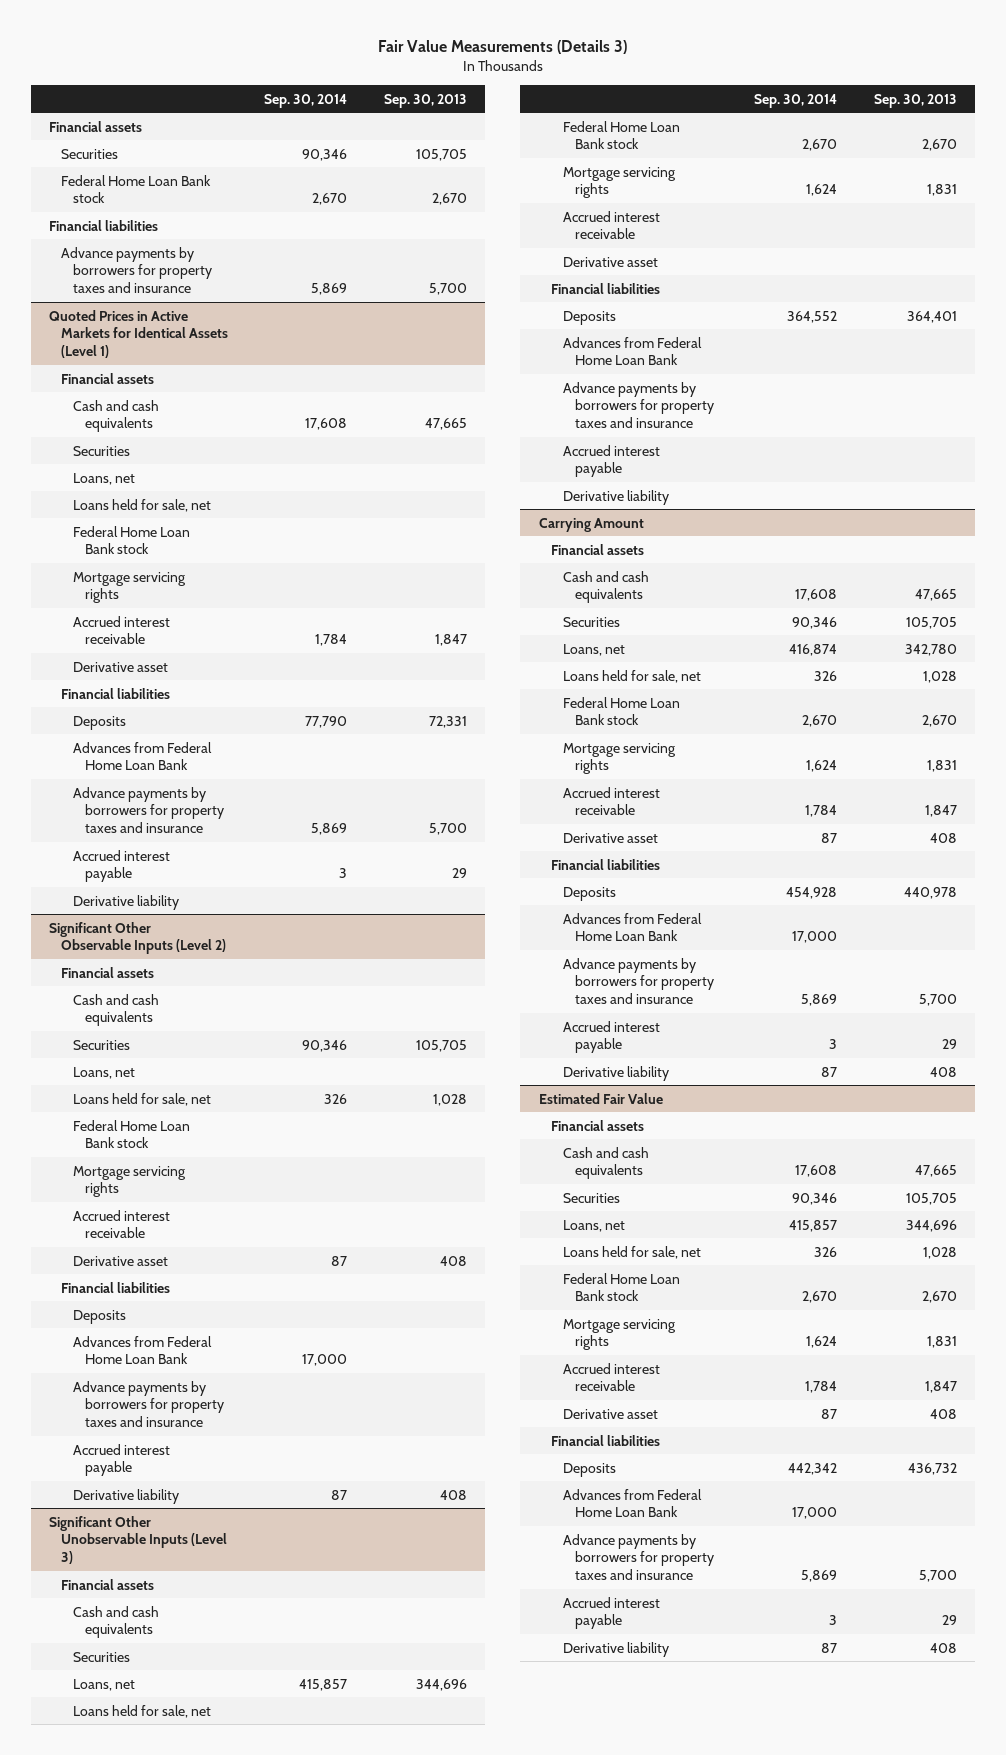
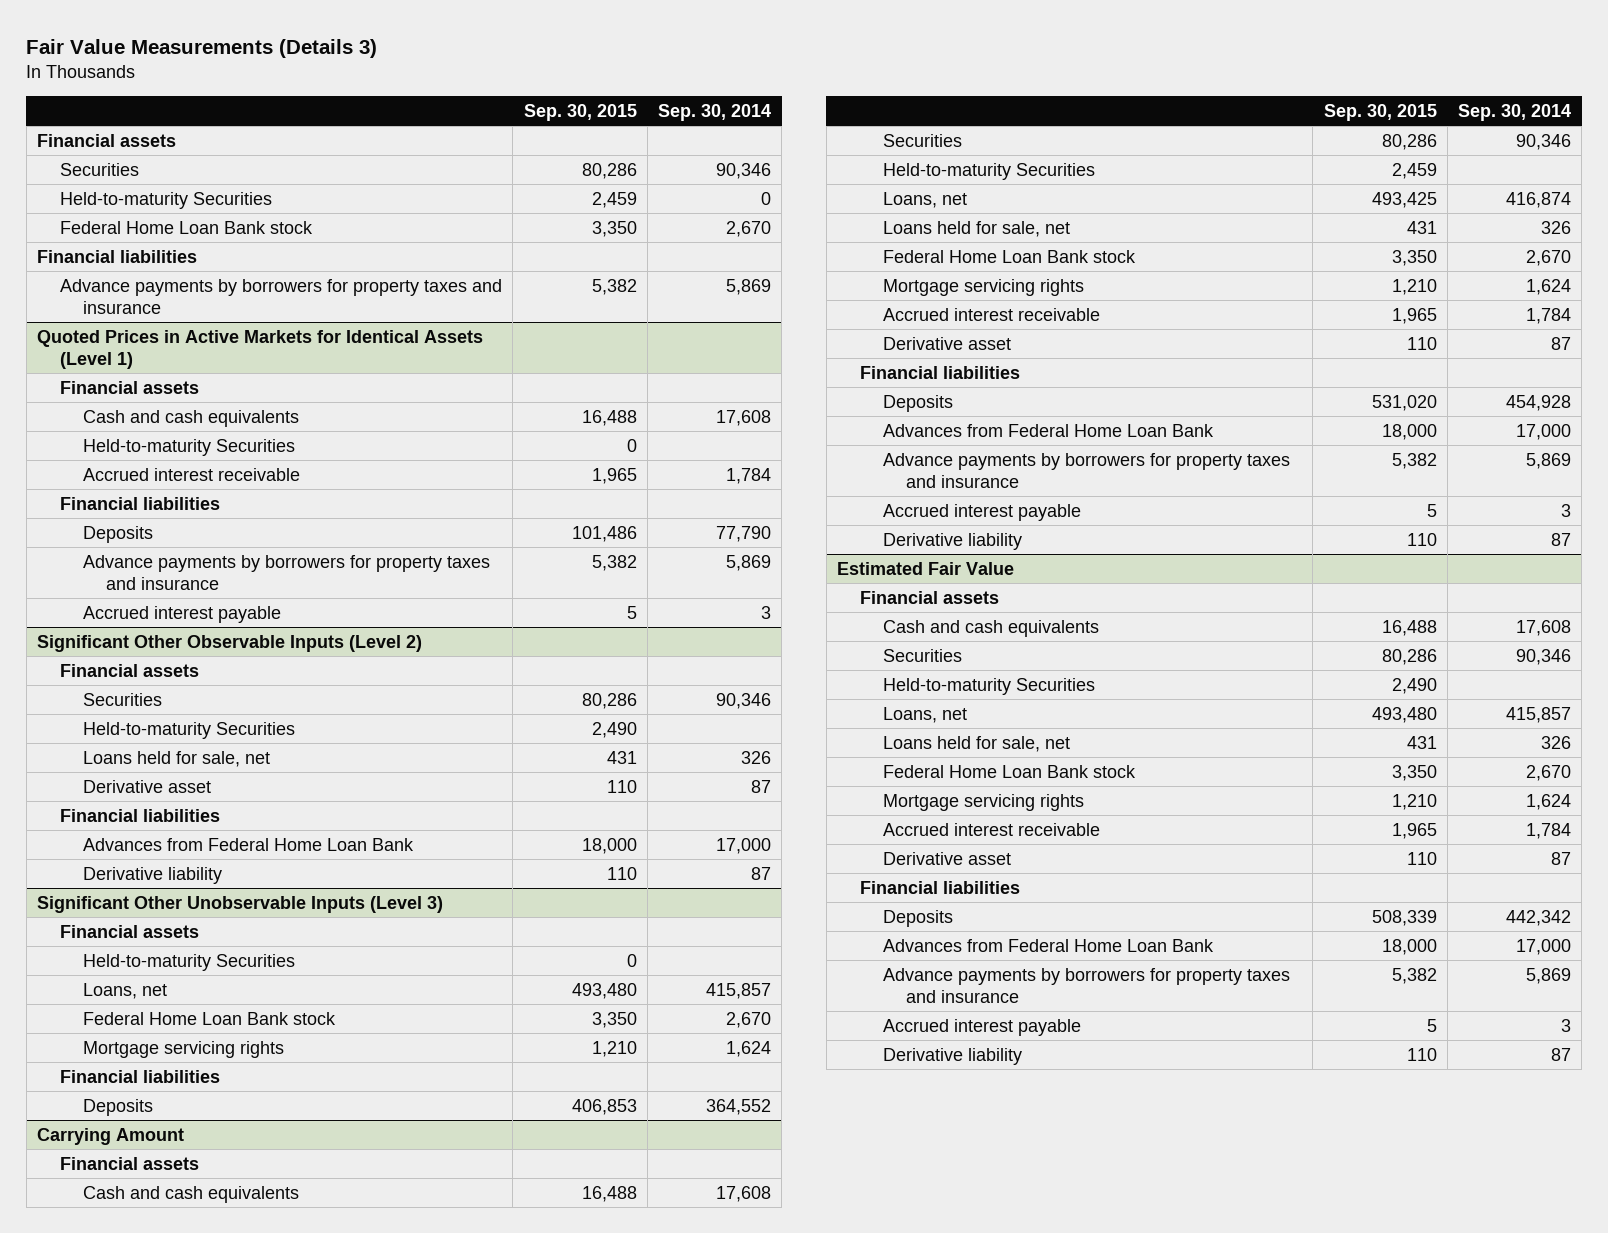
[384,93,468,108] Sep. 30, 2013 -> none
none -> [523,103,637,121] Sep. 30, 2015
none -> [60,191,273,209] Held-to-maturity Securities
[72,445,130,456] Securities -> none
[72,472,135,485] Loans, net -> none
[72,498,211,512] Loans held for sale, net -> none
[72,525,190,555] Federal Home Loan Bank stock -> none
[72,571,186,604] Mortgage servicing rights -> none
none -> [83,438,296,456] Held-to-maturity Securities
[72,661,168,672] Derivative asset -> none
[72,741,212,771] Advances from Federal Home Loan Bank -> none
[72,894,179,910] Derivative liability -> none
[72,993,159,1027] Cash and cash equivalents -> none
[72,1066,135,1079] Loans, net -> none
none -> [83,721,296,739] Held-to-maturity Securities
[72,1119,190,1149] Federal Home Loan Bank stock -> none
[72,1165,186,1198] Mortgage servicing rights -> none
[72,1209,170,1239] Accrued interest receivable -> none
[72,1309,126,1324] Deposits -> none
[72,1380,224,1427] Advance payments by borrowers for property taxes and insurance -> none
[72,1443,170,1477] Accrued interest payable -> none
[72,1605,159,1639] Cash and cash equivalents -> none
[72,1651,130,1662] Securities -> none
none -> [83,953,296,971] Held-to-maturity Securities
[72,1704,211,1718] Loans held for sale, net -> none
[562,210,660,240] Accrued interest receivable -> none
[562,256,658,267] Derivative asset -> none
[562,336,702,366] Advances from Federal Home Loan Bank -> none
[562,381,714,428] Advance payments by borrowers for property taxes and insurance -> none
[562,444,660,478] Accrued interest payable -> none
[562,489,669,505] Derivative liability -> none
none -> [883,162,1096,180] Held-to-maturity Securities
none -> [883,677,1096,695] Held-to-maturity Securities

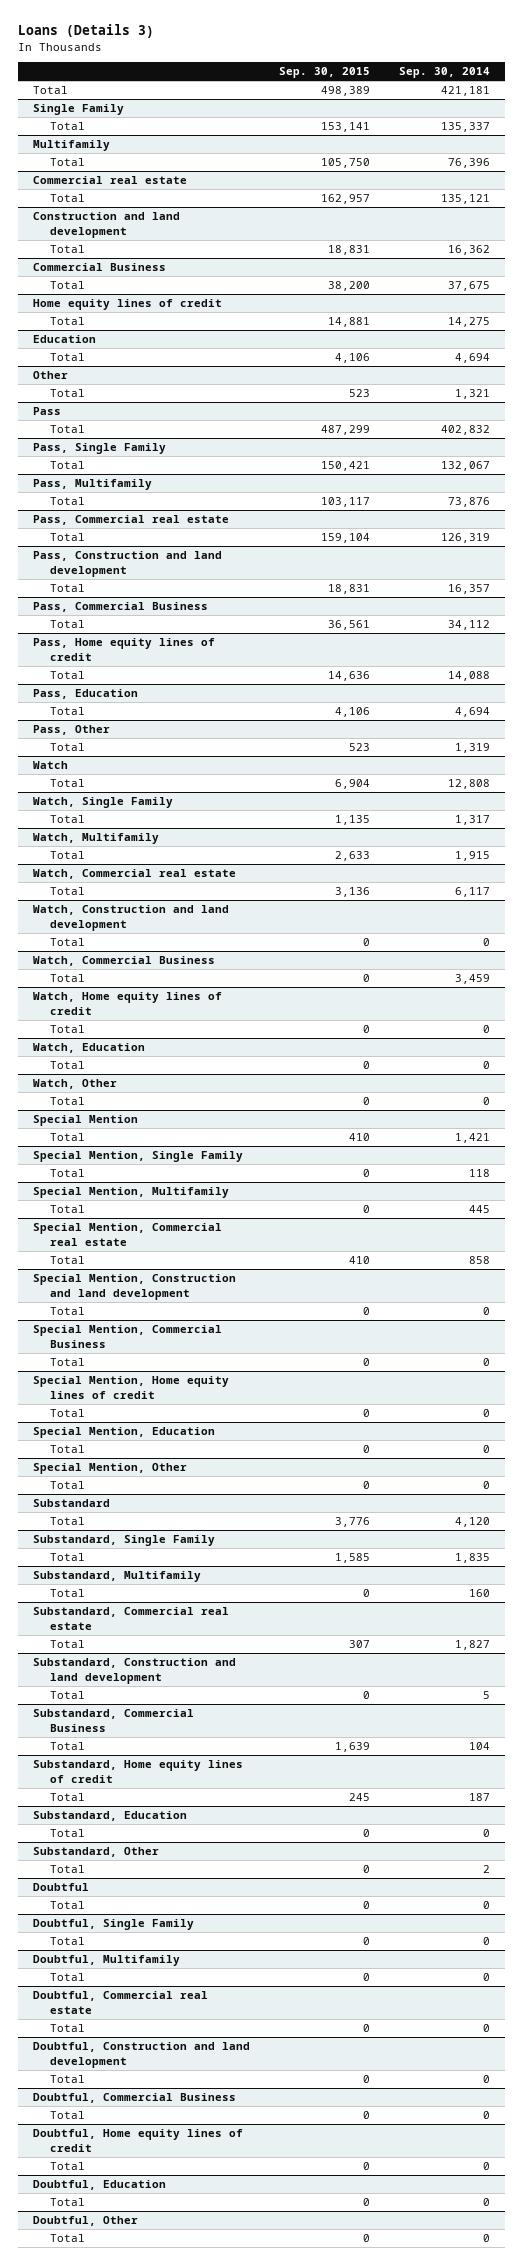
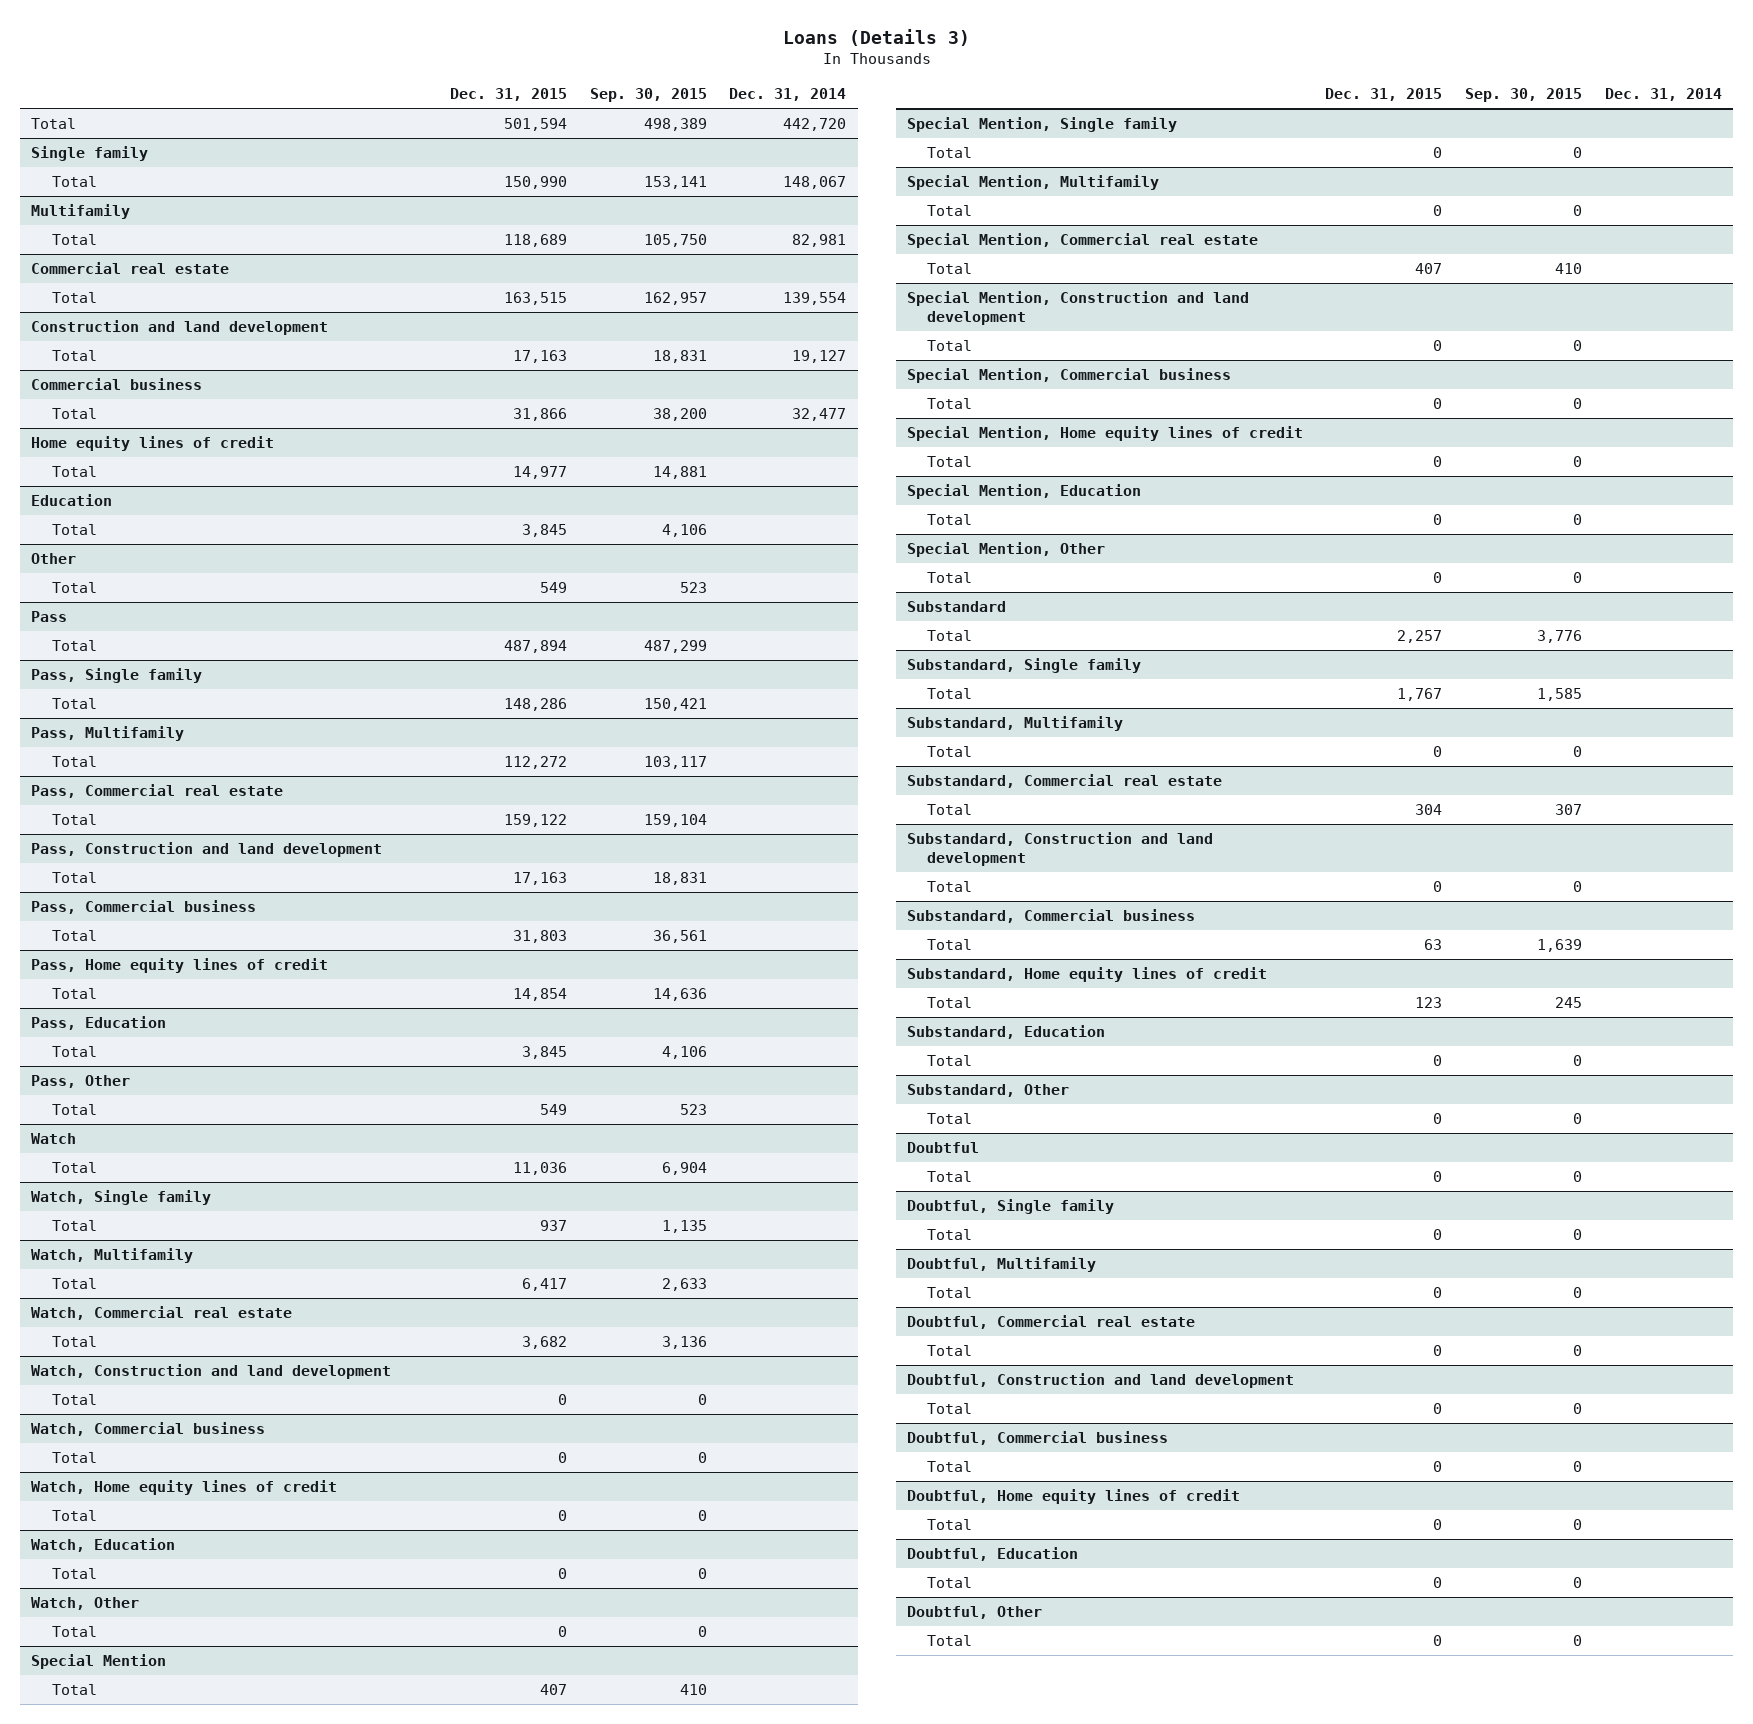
[399,67,491,79] Sep. 30, 2014 -> none
none -> [450,88,568,102] Dec. 31, 2015
none -> [729,88,847,102] Dec. 31, 2014
[32,104,124,116] Single Family -> [31,146,149,162] Single family
[32,263,166,272] Commercial Business -> [31,378,203,391] Commercial business
[32,443,166,455] Pass, Single Family -> [31,668,203,684] Pass, Single family
[32,602,208,613] Pass, Commercial Business -> [31,900,257,915] Pass, Commercial business
[32,797,173,809] Watch, Single Family -> [31,1190,212,1206] Watch, Single family
[32,956,215,967] Watch, Commercial Business -> [31,1422,266,1437] Watch, Commercial business
[32,1151,243,1163] Special Mention, Single Family -> [906,117,1177,133] Special Mention, Single family
[32,1325,222,1348] Special Mention, Commercial Business -> [906,368,1231,384] Special Mention, Commercial business
[32,1535,215,1547] Substandard, Single Family -> [906,658,1141,674] Substandard, Single family
[32,1709,194,1732] Substandard, Commercial Business -> [906,909,1195,924] Substandard, Commercial business
[32,1919,194,1931] Doubtful, Single Family -> [906,1199,1114,1215] Doubtful, Single family
[32,2093,236,2104] Doubtful, Commercial Business -> [906,1431,1168,1446] Doubtful, Commercial business

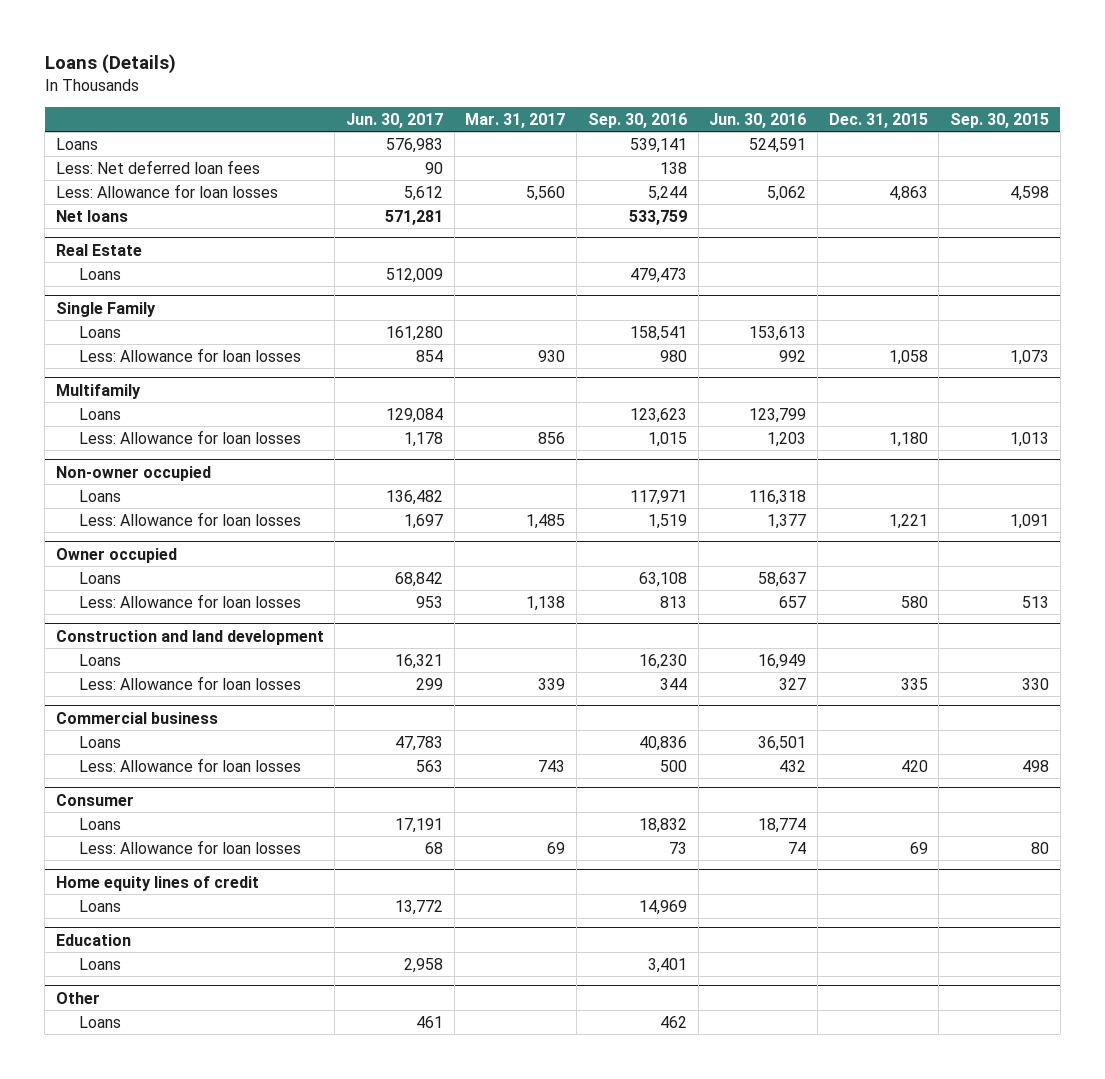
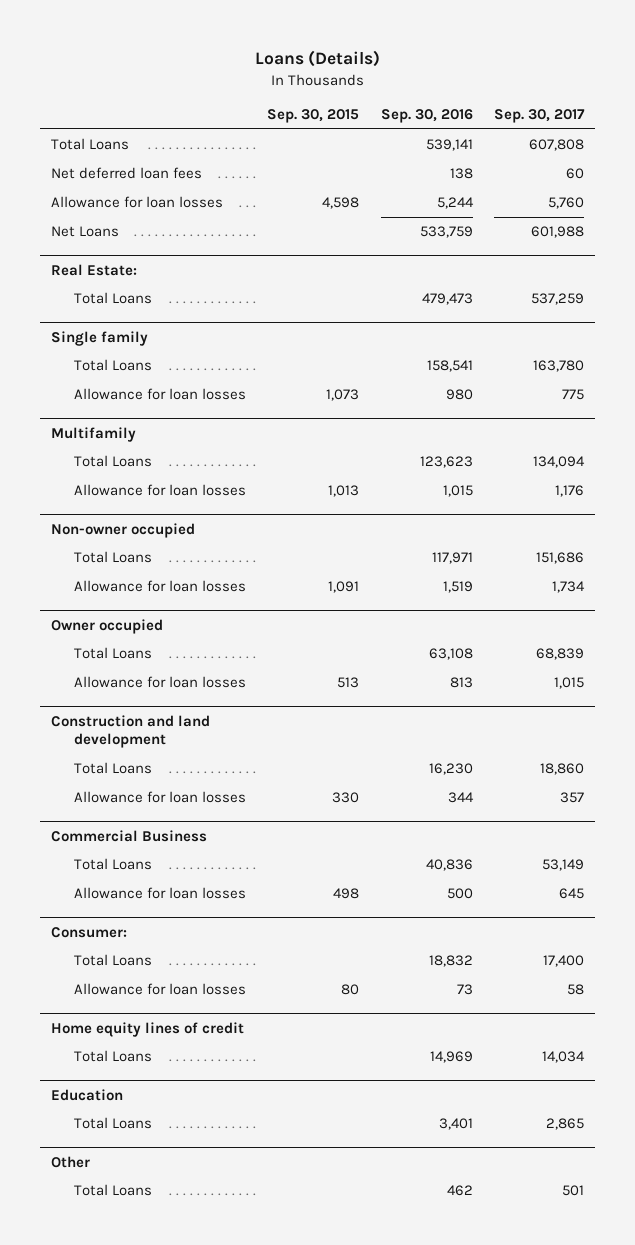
[346,112,444,128] Jun. 30, 2017 -> none
[465,112,566,128] Mar. 31, 2017 -> none
[709,112,807,128] Jun. 30, 2016 -> none
[828,112,928,128] Dec. 31, 2015 -> none
none -> [493,108,585,123] Sep. 30, 2017
[55,137,98,150] Loans -> [51,138,130,151] Total Loans
[55,159,260,174] Less: Net deferred loan fees -> [51,167,203,180] Net deferred loan fees
[55,183,278,198] Less: Allowance for loan losses -> [51,196,224,209] Allowance for loan losses
[55,209,128,222] Net loans -> [51,226,120,238] Net Loans
[55,243,142,256] Real Estate -> [51,263,138,276] Real Estate:
[79,267,122,280] Loans -> [73,292,152,305] Total Loans
[55,301,156,317] Single Family -> [51,330,149,346] Single family
[79,325,122,338] Loans -> [73,359,152,372] Total Loans
[79,347,302,362] Less: Allowance for loan losses -> [73,388,246,401] Allowance for loan losses
[79,407,122,420] Loans -> [73,455,152,468] Total Loans
[79,429,302,444] Less: Allowance for loan losses -> [73,484,246,497] Allowance for loan losses
[79,489,122,502] Loans -> [73,551,152,564] Total Loans
[79,511,302,526] Less: Allowance for loan losses -> [73,580,246,593] Allowance for loan losses
[79,571,122,584] Loans -> [73,647,152,660] Total Loans
[79,593,302,608] Less: Allowance for loan losses -> [73,676,246,689] Allowance for loan losses
[79,653,122,666] Loans -> [73,762,152,775] Total Loans
[79,675,302,690] Less: Allowance for loan losses -> [73,791,246,804] Allowance for loan losses
[55,711,218,724] Commercial business -> [51,829,208,842] Commercial Business
[79,735,122,748] Loans -> [73,858,152,871] Total Loans
[79,757,302,772] Less: Allowance for loan losses -> [73,887,246,900] Allowance for loan losses
[55,793,134,806] Consumer -> [51,926,128,938] Consumer:
[79,817,122,830] Loans -> [73,954,152,967] Total Loans
[79,839,302,854] Less: Allowance for loan losses -> [73,983,246,996] Allowance for loan losses
[79,899,122,912] Loans -> [73,1050,152,1063] Total Loans
[79,957,122,970] Loans -> [73,1117,152,1130] Total Loans
[79,1015,122,1028] Loans -> [73,1184,152,1197] Total Loans

